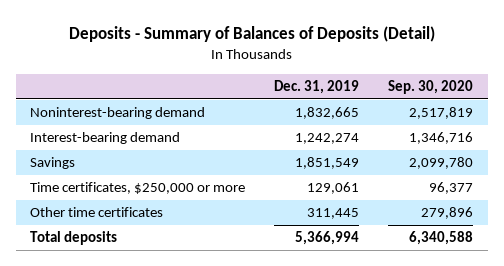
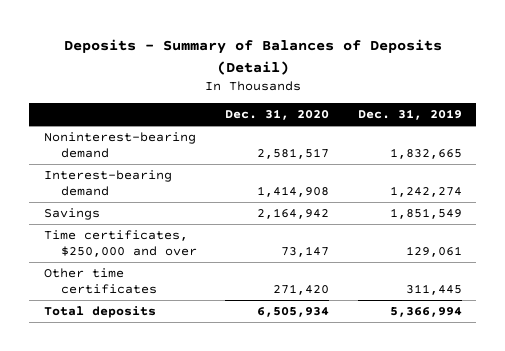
[388,80,474,95] Sep. 30, 2020 -> none
none -> [225,109,330,121] Dec. 31, 2020
[30,182,246,195] Time certificates, $250,000 or more -> [43,229,197,258] Time certificates, $250,000 and over

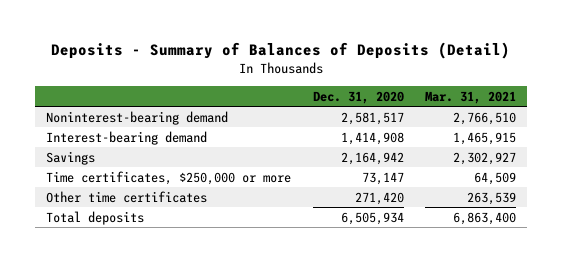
[357,109,462,121] Dec. 31, 2019 -> none
none -> [425,90,517,104] Mar. 31, 2021
[43,229,197,258] Time certificates, $250,000 and over -> [45,170,291,185] Time certificates, $250,000 or more

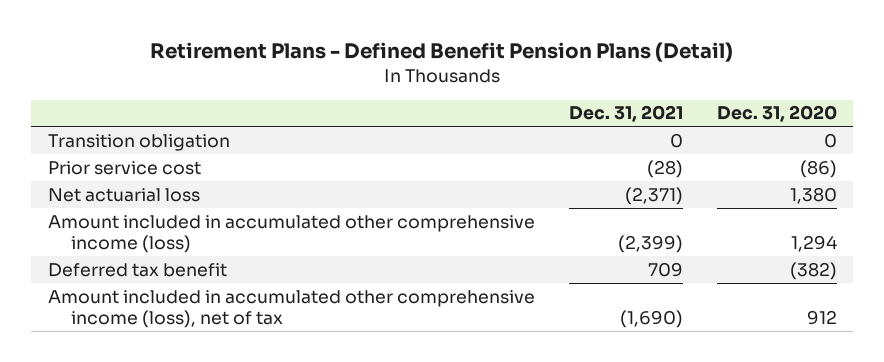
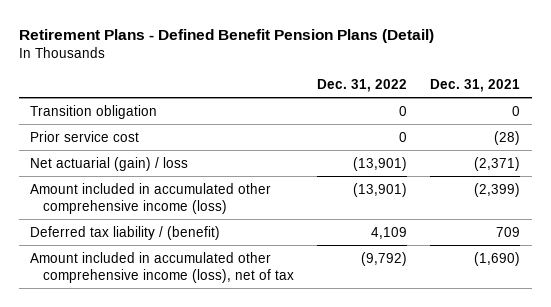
[716,105,837,123] Dec. 31, 2020 -> none
none -> [317,79,408,93] Dec. 31, 2022
[47,187,200,202] Net actuarial loss -> [30,156,189,171] Net actuarial (gain) / loss
[47,262,227,277] Deferred tax benefit -> [30,225,221,240] Deferred tax liability / (benefit)

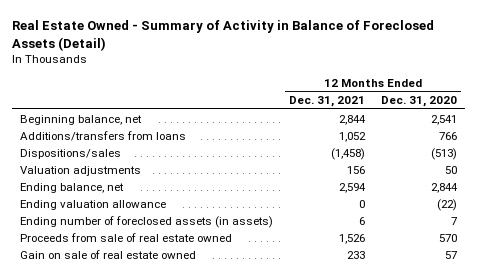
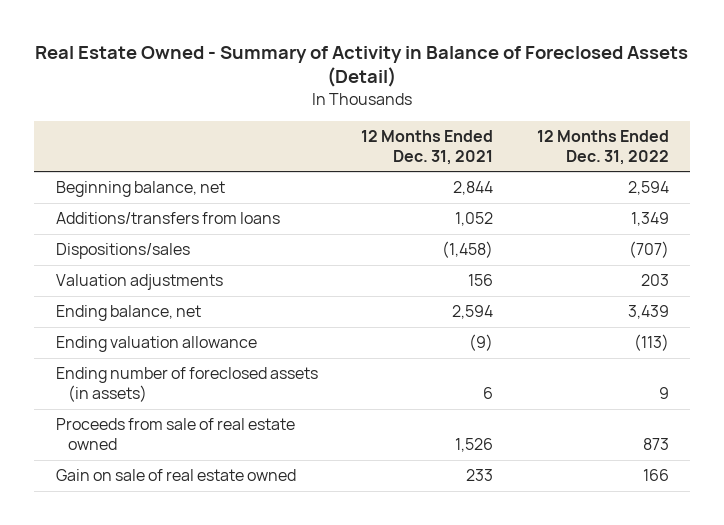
[381,96,458,108] Dec. 31, 2020 -> none
none -> [536,130,669,165] 12 Months Ended Dec. 31, 2022
[359,199,366,208] 0 -> [469,334,494,352] (9)

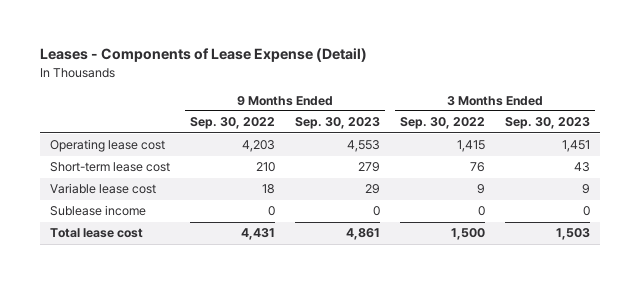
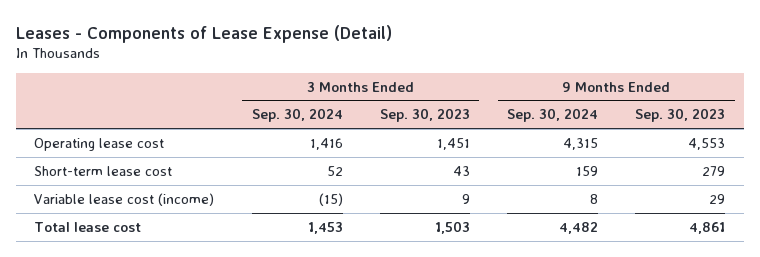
[189,117,275,130] Sep. 30, 2022 -> none
[399,117,485,130] Sep. 30, 2022 -> none
none -> [251,108,343,123] Sep. 30, 2024
none -> [507,108,599,123] Sep. 30, 2024
[49,205,146,217] Sublease income -> none
[49,183,156,195] Variable lease cost -> [34,192,215,206] Variable lease cost (income)

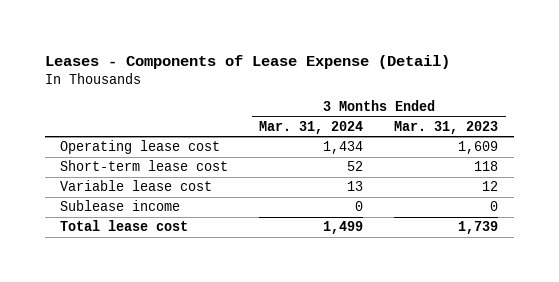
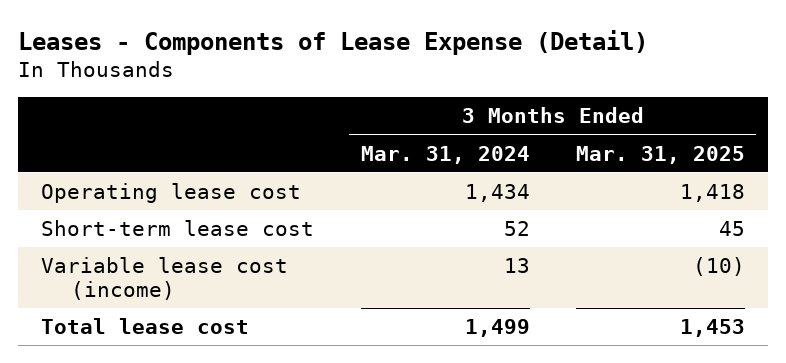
[394,120,499,134] Mar. 31, 2023 -> none
none -> [575,145,745,164] Mar. 31, 2025
[60,200,181,212] Sublease income -> none
[60,180,213,192] Variable lease cost -> [41,257,289,300] Variable lease cost (income)

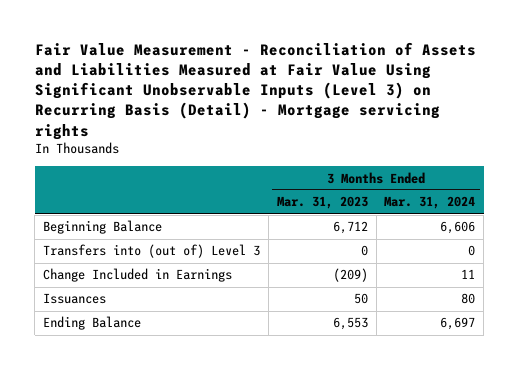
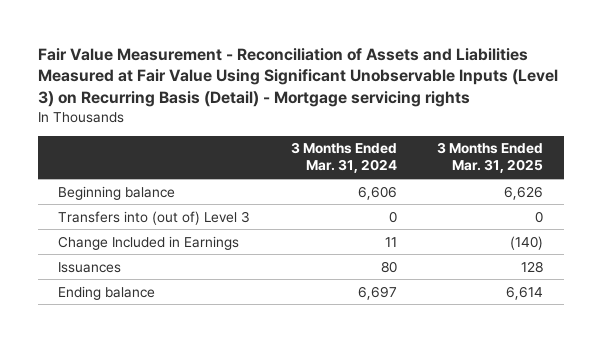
[276,196,368,210] Mar. 31, 2023 -> none
none -> [437,142,544,174] 3 Months Ended Mar. 31, 2025
[42,220,162,235] Beginning Balance -> [58,185,176,200] Beginning balance
[42,316,141,331] Ending Balance -> [58,285,156,300] Ending balance

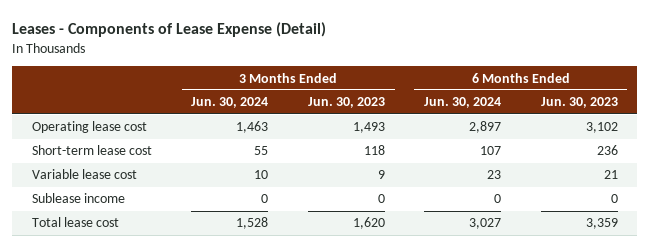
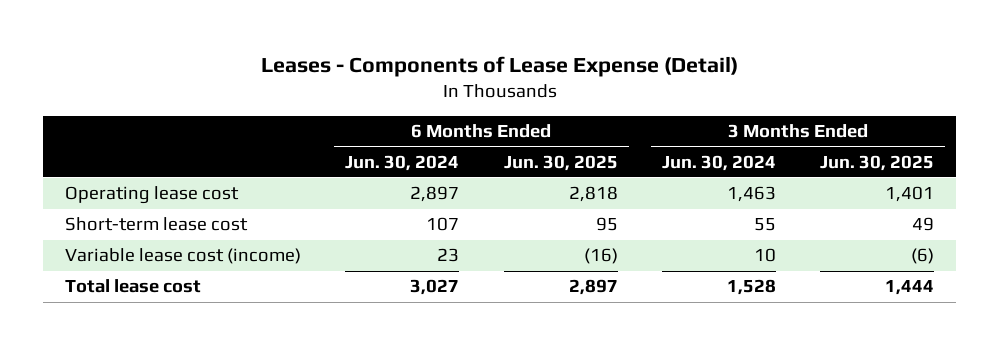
[307,97,385,109] Jun. 30, 2023 -> none
[540,97,618,109] Jun. 30, 2023 -> none
none -> [503,154,618,171] Jun. 30, 2025
none -> [820,154,935,171] Jun. 30, 2025
[32,193,126,204] Sublease income -> none
[32,169,138,180] Variable lease cost -> [65,248,302,265] Variable lease cost (income)

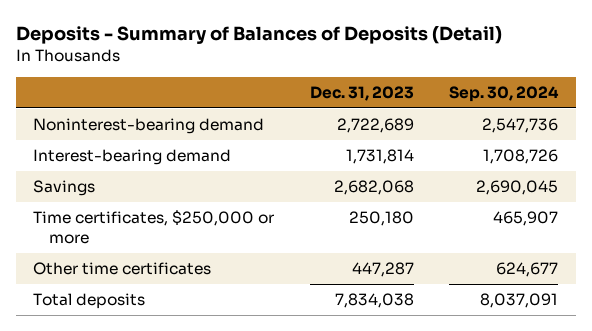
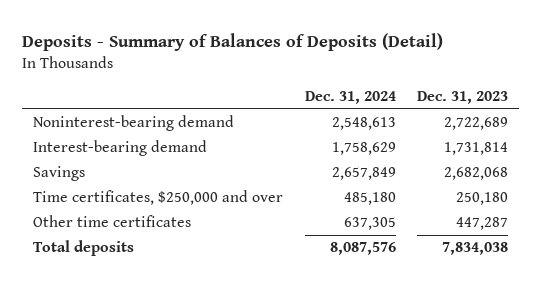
[449,85,560,102] Sep. 30, 2024 -> none
none -> [304,91,396,105] Dec. 31, 2024
[33,210,275,245] Time certificates, $250,000 or more -> [33,190,284,206] Time certificates, $250,000 and over

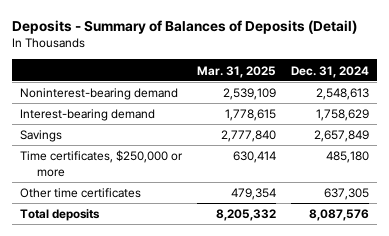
[417,91,509,105] Dec. 31, 2023 -> none
none -> [196,65,276,78] Mar. 31, 2025
[33,190,284,206] Time certificates, $250,000 and over -> [19,150,183,177] Time certificates, $250,000 or more

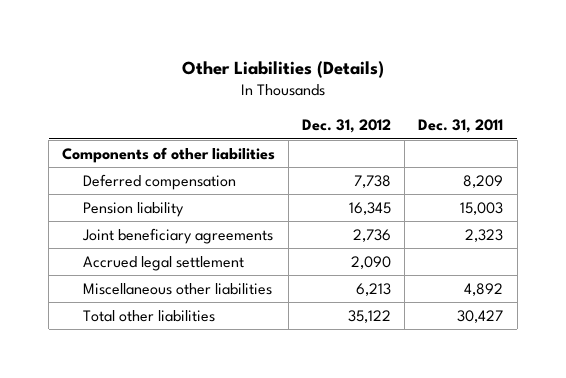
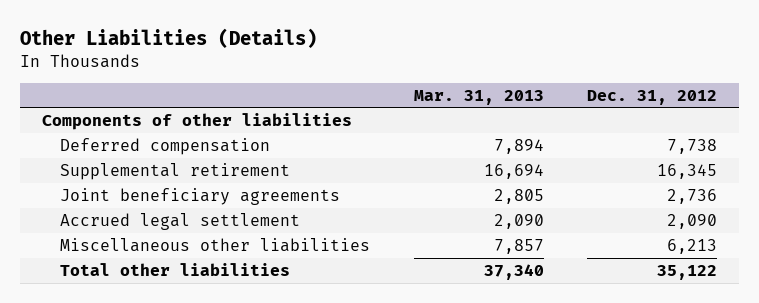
[418,119,504,134] Dec. 31, 2011 -> none
none -> [413,89,544,105] Mar. 31, 2013
[83,202,185,218] Pension liability -> [59,162,290,180] Supplemental retirement

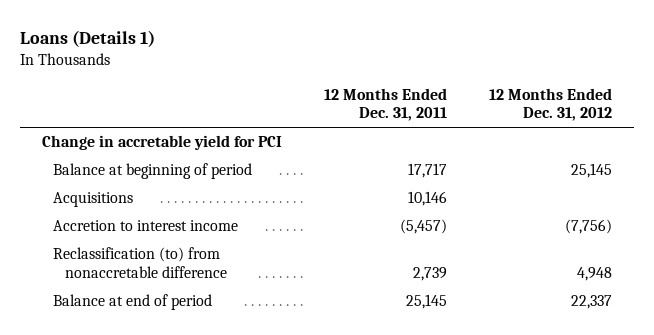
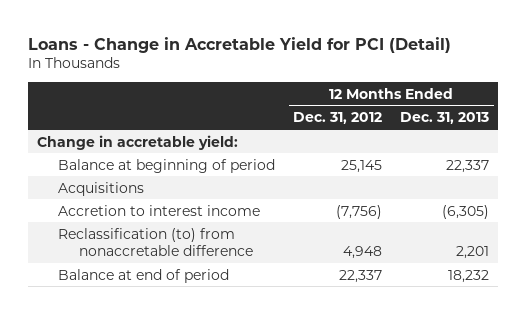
[20,30,156,48] Loans (Details 1) -> [28,36,452,53] Loans - Change in Accretable Yield for PCI (Detail)
[324,88,448,122] 12 Months Ended Dec. 31, 2011 -> none
none -> [400,112,490,125] Dec. 31, 2013
[41,135,282,151] Change in accretable yield for PCI -> [37,134,239,150] Change in accretable yield:

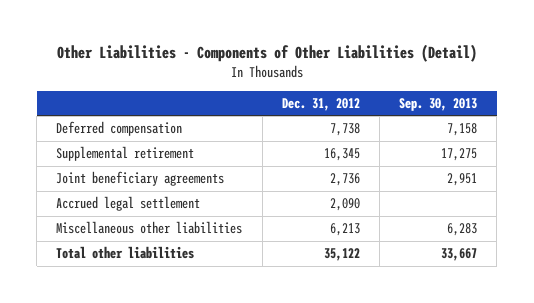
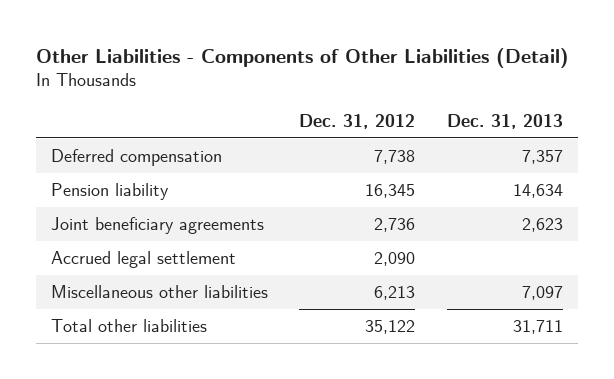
[399,98,478,112] Sep. 30, 2013 -> none
none -> [446,113,563,129] Dec. 31, 2013
[56,146,195,162] Supplemental retirement -> [51,183,170,201] Pension liability

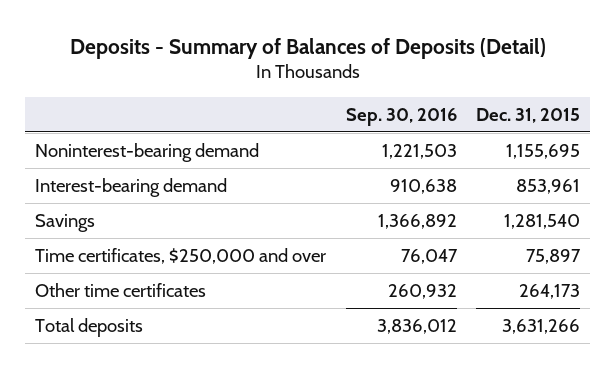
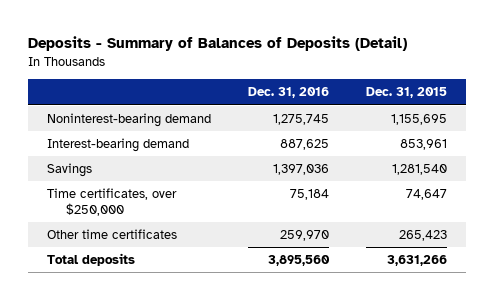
[345,107,457,126] Sep. 30, 2016 -> none
none -> [247,87,329,99] Dec. 31, 2016
[34,248,326,265] Time certificates, $250,000 and over -> [46,188,177,216] Time certificates, over $250,000
[526,249,582,265] 75,897 -> [406,189,448,201] 74,647
[519,284,581,300] 264,173 -> [399,230,448,242] 265,423

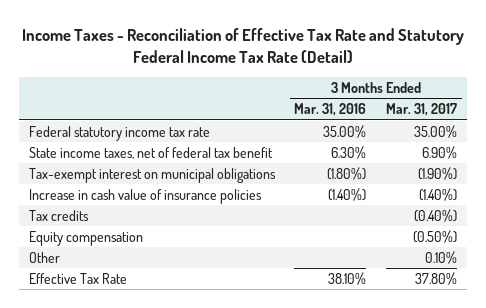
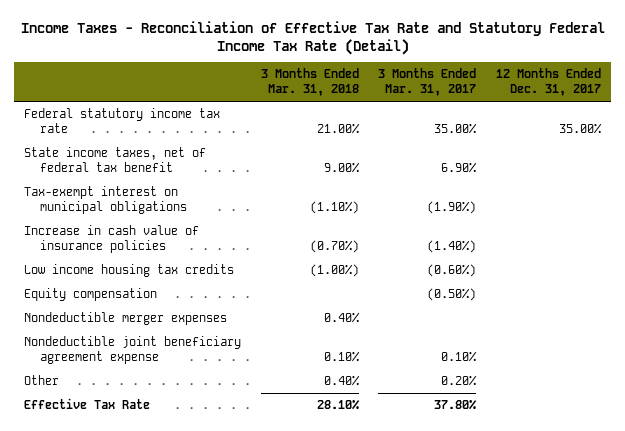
[294,103,367,117] Mar. 31, 2016 -> none
none -> [260,68,359,97] 3 Months Ended Mar. 31, 2018
none -> [496,68,602,97] 12 Months Ended Dec. 31, 2017
[28,209,89,221] Tax credits -> [24,264,235,278] Low income housing tax credits
[414,208,458,222] (0.40%) -> [427,264,477,278] (0.60%)
none -> [24,312,228,326] Nondeductible merger expenses
none -> [24,336,242,364] Nondeductible joint beneficiary agreement expense
[425,250,458,264] 0.10% -> [441,375,478,387] 0.20%

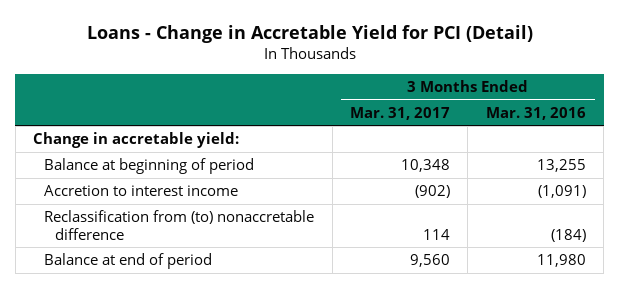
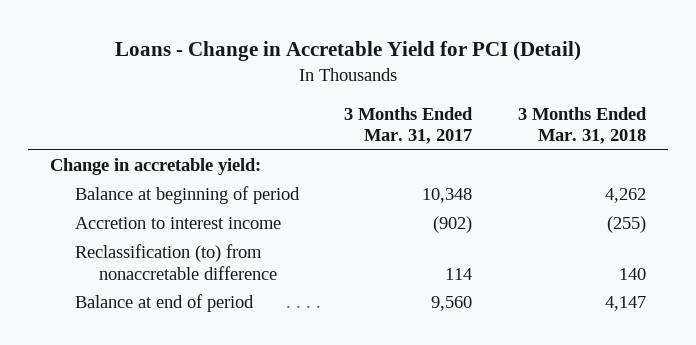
[485,106,586,120] Mar. 31, 2016 -> none
none -> [517,107,647,145] 3 Months Ended Mar. 31, 2018
[44,210,315,240] Reclassification from (to) nonaccretable difference -> [74,244,277,280] Reclassification (to) from nonaccretable difference

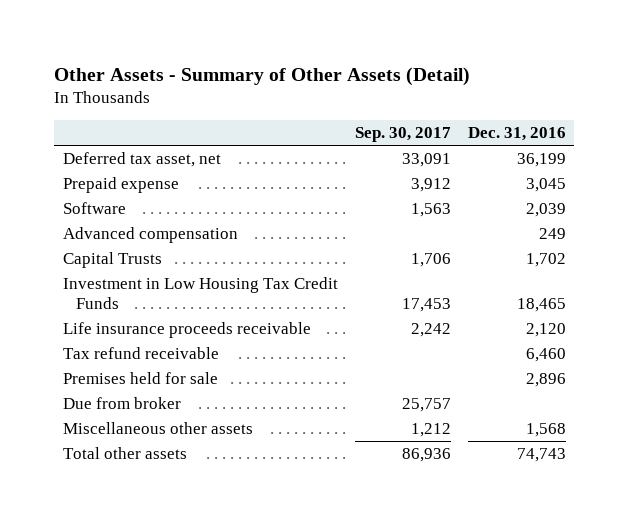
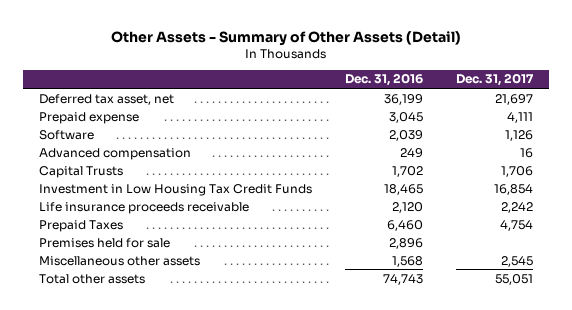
[354,127,451,143] Sep. 30, 2017 -> none
none -> [455,73,534,87] Dec. 31, 2017
[62,346,219,359] Tax refund receivable -> [39,219,124,232] Prepaid Taxes
[62,396,181,409] Due from broker -> none

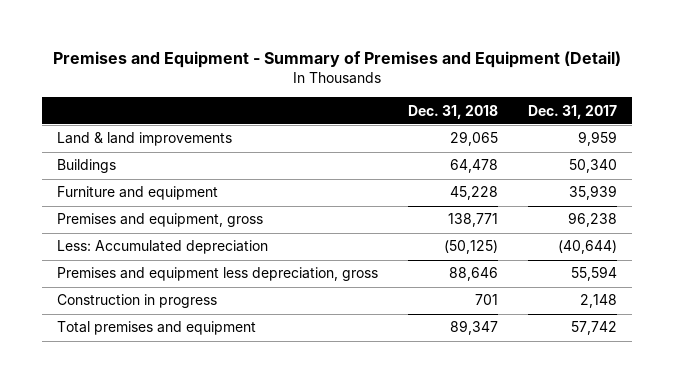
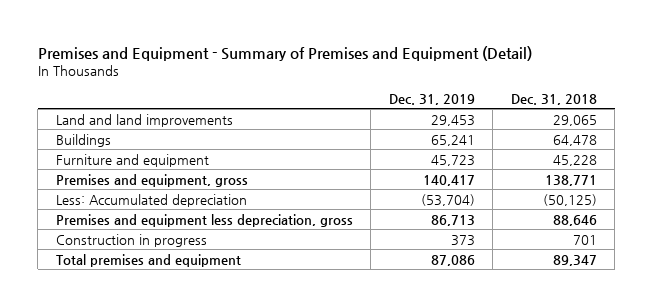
[528,104,618,119] Dec. 31, 2017 -> none
none -> [388,93,475,105] Dec. 31, 2019
[57,132,233,147] Land & land improvements -> [55,113,233,127] Land and land improvements

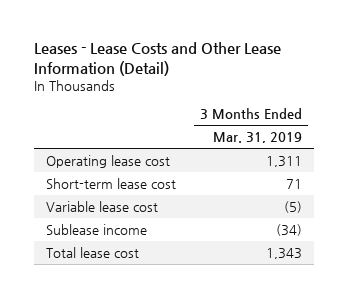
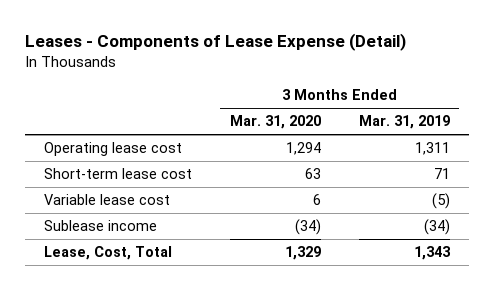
[33,42,281,76] Leases - Lease Costs and Other Lease Information (Detail) -> [24,33,406,52] Leases - Components of Lease Expense (Detail)
none -> [229,115,321,130] Mar. 31, 2020
[45,246,139,258] Total lease cost -> [43,246,172,261] Lease, Cost, Total

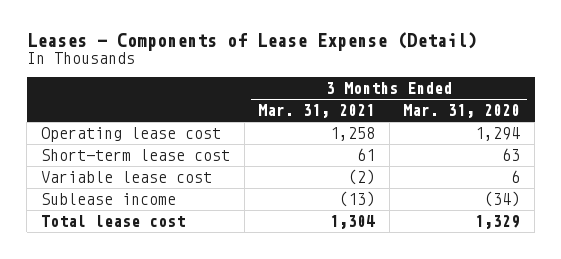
[358,115,450,130] Mar. 31, 2019 -> none
none -> [258,104,376,119] Mar. 31, 2021
[43,246,172,261] Lease, Cost, Total -> [40,214,185,227] Total lease cost

